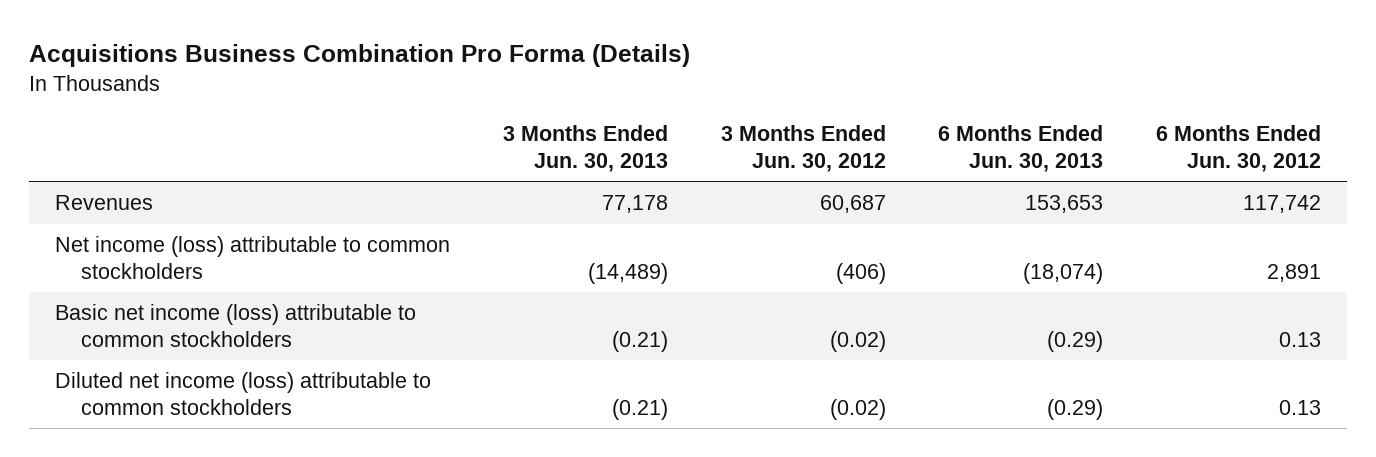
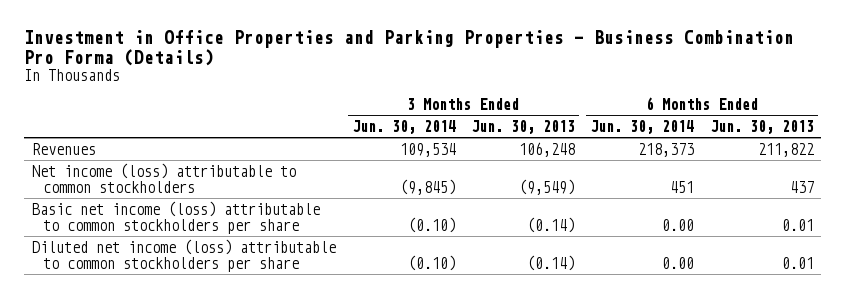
[28,44,690,68] Acquisitions Business Combination Pro Forma (Details) -> [24,29,795,66] Investment in Office Properties and Parking Properties - Business Combination Pro Forma (Details)
[720,125,886,172] 3 Months Ended Jun. 30, 2012 -> none
[1155,125,1321,172] 6 Months Ended Jun. 30, 2012 -> none
none -> [351,120,456,135] Jun. 30, 2014
none -> [590,120,695,135] Jun. 30, 2014
[601,195,668,214] 77,178 -> [518,141,575,157] 106,248
[1025,195,1104,214] 153,653 -> [757,142,814,157] 211,822
[587,262,668,284] (14,489) -> [518,178,575,195] (9,549)
[1023,262,1104,284] (18,074) -> [789,180,814,193] 437
[55,304,417,347] Basic net income (loss) attributable to common stockholders -> [32,200,321,234] Basic net income (loss) attributable to common stockholders per share
[611,330,668,352] (0.21) -> [526,216,575,233] (0.14)
[1047,330,1104,352] (0.29) -> [781,218,814,231] 0.01
[55,372,432,415] Diluted net income (loss) attributable to common stockholders -> [32,238,337,272] Diluted net income (loss) attributable to common stockholders per share
[611,398,668,420] (0.21) -> [526,254,575,271] (0.14)
[1047,398,1104,420] (0.29) -> [781,256,814,269] 0.01

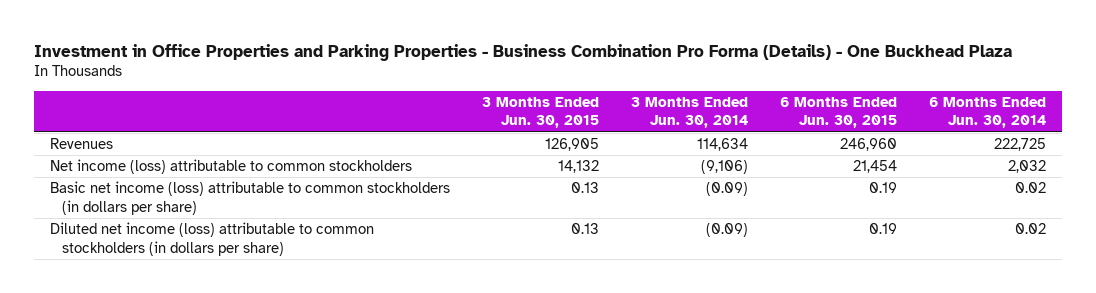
[24,29,795,66] Investment in Office Properties and Parking Properties - Business Combination Pro Forma (Details) -> [34,43,1013,61] Investment in Office Properties and Parking Properties - Business Combination Pro Forma (Details) - One Buckhead Plaza
[470,120,575,135] Jun. 30, 2013 -> none
[709,120,814,135] Jun. 30, 2013 -> none
none -> [482,96,600,129] 3 Months Ended Jun. 30, 2015
none -> [779,96,897,129] 6 Months Ended Jun. 30, 2015
[399,142,456,157] 109,534 -> [696,137,748,151] 114,634
[638,142,695,157] 218,373 -> [993,137,1046,151] 222,725
[399,178,456,195] (9,845) -> [700,159,748,174] (9,106)
[670,180,695,193] 451 -> [1007,159,1046,173] 2,032
[32,200,321,234] Basic net income (loss) attributable to common stockholders per share -> [50,180,451,215] Basic net income (loss) attributable to common stockholders (in dollars per share)
[407,216,456,233] (0.10) -> [705,181,748,196] (0.09)
[662,218,695,231] 0.00 -> [1014,181,1046,193] 0.02
[32,238,337,272] Diluted net income (loss) attributable to common stockholders per share -> [50,221,375,256] Diluted net income (loss) attributable to common stockholders (in dollars per share)
[407,254,456,271] (0.10) -> [705,222,748,237] (0.09)
[662,256,695,269] 0.00 -> [1014,222,1046,234] 0.02

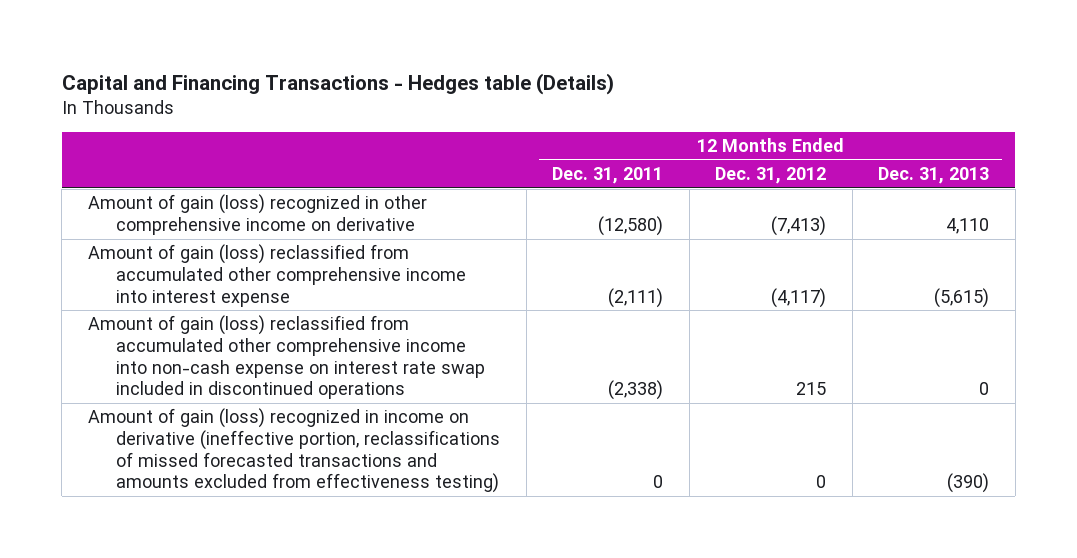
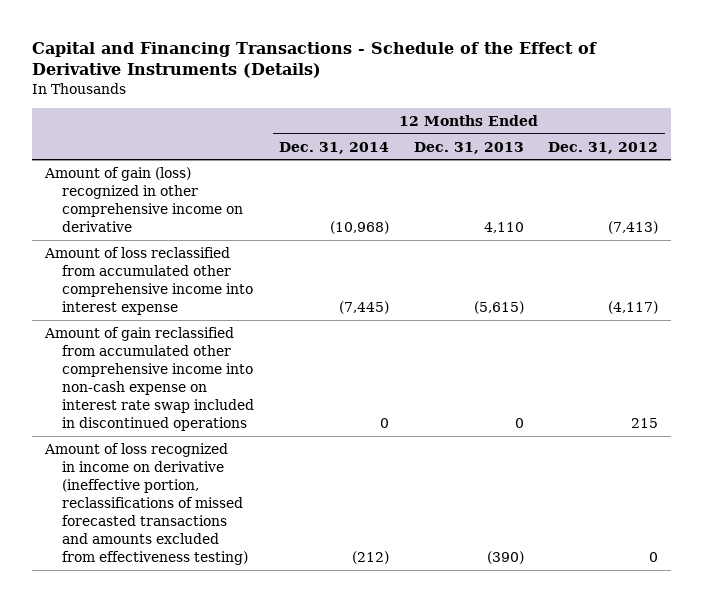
[61,72,614,95] Capital and Financing Transactions - Hedges table (Details) -> [32,41,598,79] Capital and Financing Transactions - Schedule of the Effect of Derivative Instruments (Details)
[552,166,664,184] Dec. 31, 2011 -> none
none -> [278,141,389,154] Dec. 31, 2014
[87,244,467,307] Amount of gain (loss) reclassified from accumulated other comprehensive income into interest expense -> [43,247,254,315] Amount of loss reclassified from accumulated other comprehensive income into interest expense
[87,315,486,400] Amount of gain (loss) reclassified from accumulated other comprehensive income into non-cash expense on interest rate swap included in discontinued operations -> [43,327,255,431] Amount of gain reclassified from accumulated other comprehensive income into non-cash expense on interest rate swap included in discontinued operations
[87,408,501,494] Amount of gain (loss) recognized in income on derivative (ineffective portion, reclassifications of missed forecasted transactions and amounts excluded from effectiveness testing) -> [43,443,249,565] Amount of loss recognized in income on derivative (ineffective portion, reclassifications of missed forecasted transactions and amounts excluded from effectiveness testing)

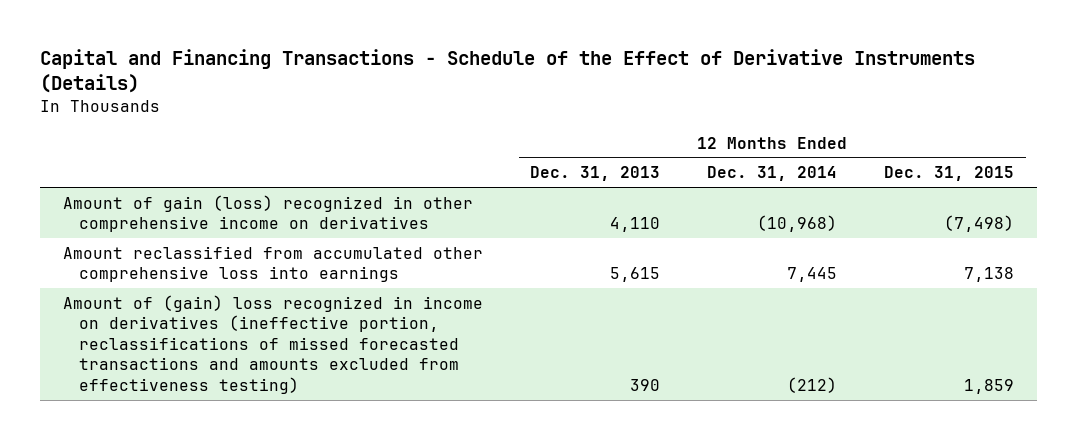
[548,141,659,154] Dec. 31, 2012 -> none
none -> [883,166,1014,182] Dec. 31, 2015
[43,327,255,431] Amount of gain reclassified from accumulated other comprehensive income into non-cash expense on interest rate swap included in discontinued operations -> none
[43,167,244,232] Amount of gain (loss) recognized in other comprehensive income on derivative -> [63,194,474,233] Amount of gain (loss) recognized in other comprehensive income on derivatives
[43,247,254,315] Amount of loss reclassified from accumulated other comprehensive income into interest expense -> [63,245,484,283] Amount reclassified from accumulated other comprehensive loss into earnings
[338,300,389,314] (7,445) -> [787,267,838,283] 7,445
[473,300,524,314] (5,615) -> [610,267,661,283] 5,615
[43,443,249,565] Amount of loss recognized in income on derivative (ineffective portion, reclassifications of missed forecasted transactions and amounts excluded from effectiveness testing) -> [63,294,484,395] Amount of (gain) loss recognized in income on derivatives (ineffective portion, reclassifications of missed forecasted transactions and amounts excluded from effectiveness testing)
[486,550,524,564] (390) -> [630,379,661,392] 390

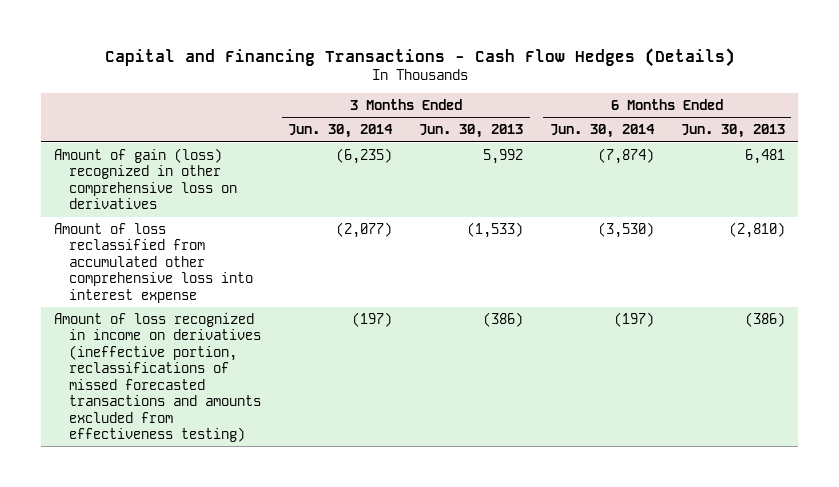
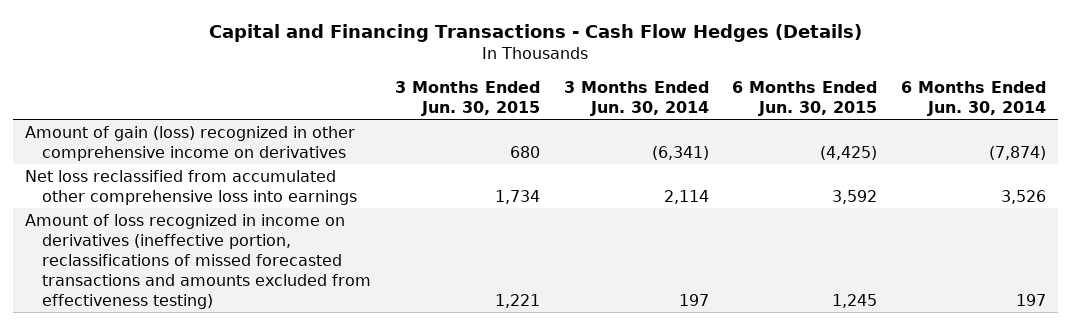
[419,124,524,139] Jun. 30, 2013 -> none
[680,124,785,139] Jun. 30, 2013 -> none
none -> [394,80,540,116] 3 Months Ended Jun. 30, 2015
none -> [732,80,878,116] 6 Months Ended Jun. 30, 2015
[54,147,238,210] Amount of gain (loss) recognized in other comprehensive loss on derivatives -> [24,125,355,161] Amount of gain (loss) recognized in other comprehensive income on derivatives
[336,147,393,164] (6,235) -> [651,145,709,160] (6,341)
[54,222,254,303] Amount of loss reclassified from accumulated other comprehensive loss into interest expense -> [24,169,358,205] Net loss reclassified from accumulated other comprehensive loss into earnings
[336,221,393,238] (2,077) -> [663,189,709,204] 2,114
[597,221,654,238] (3,530) -> [1000,189,1046,204] 3,526
[352,311,393,327] (197) -> [678,293,709,306] 197
[613,311,654,327] (197) -> [1015,293,1046,306] 197

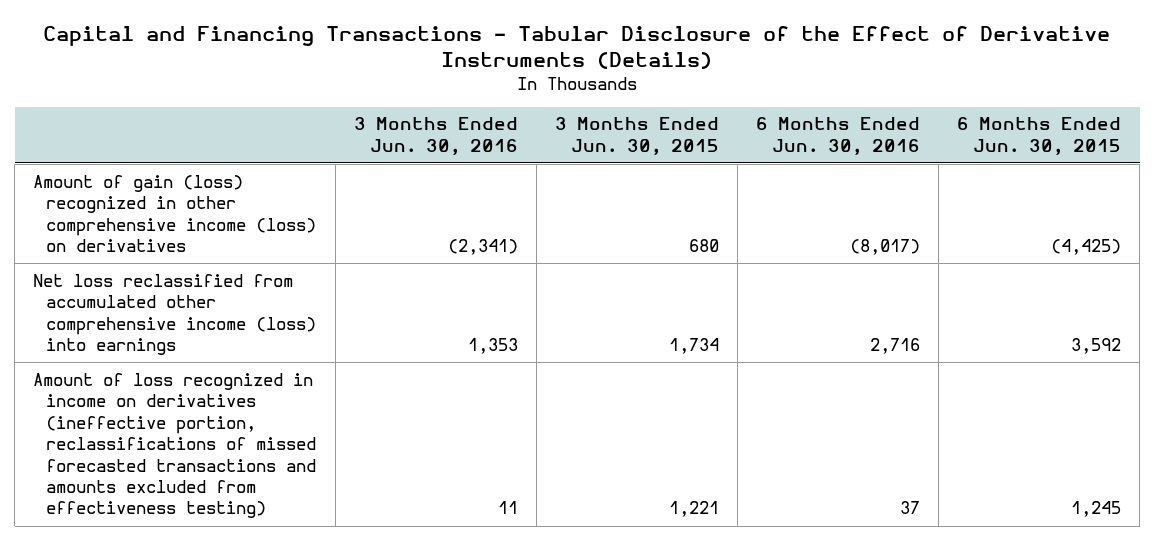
[209,23,863,42] Capital and Financing Transactions - Cash Flow Hedges (Details) -> [43,25,1111,69] Capital and Financing Transactions - Tabular Disclosure of the Effect of Derivative Instruments (Details)
[563,80,709,116] 3 Months Ended Jun. 30, 2014 -> none
[900,80,1046,116] 6 Months Ended Jun. 30, 2014 -> none
none -> [353,117,518,155] 3 Months Ended Jun. 30, 2016
none -> [755,117,920,155] 6 Months Ended Jun. 30, 2016
[24,125,355,161] Amount of gain (loss) recognized in other comprehensive income on derivatives -> [33,174,317,253] Amount of gain (loss) recognized in other comprehensive income (loss) on derivatives
[24,169,358,205] Net loss reclassified from accumulated other comprehensive loss into earnings -> [33,273,317,356] Net loss reclassified from accumulated other comprehensive income (loss) into earnings

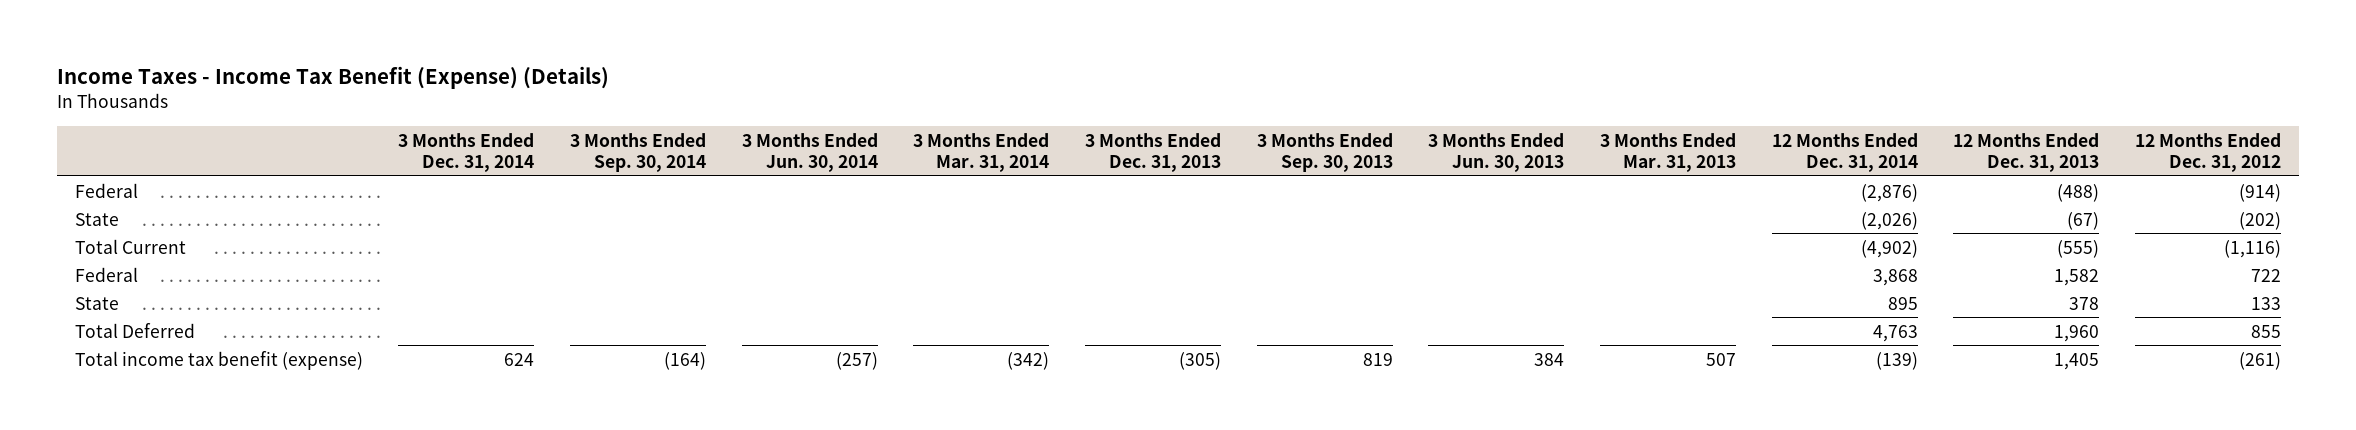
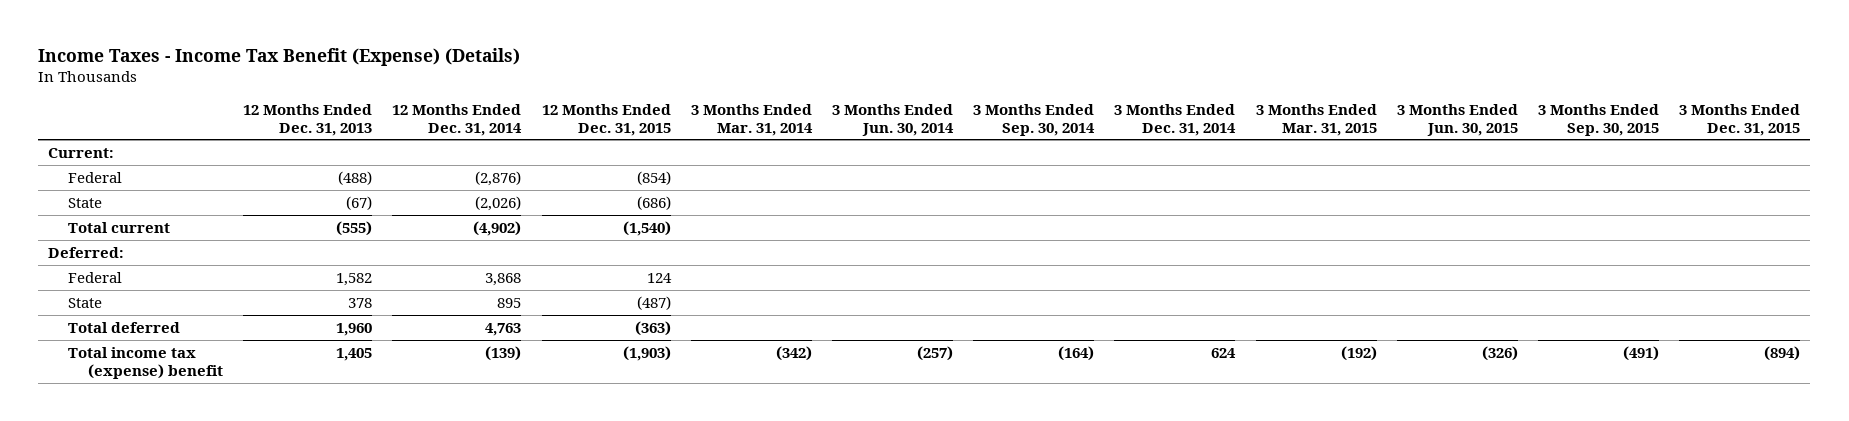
[1085,132,1222,173] 3 Months Ended Dec. 31, 2013 -> none
[1256,132,1393,173] 3 Months Ended Sep. 30, 2013 -> none
[1428,132,1565,173] 3 Months Ended Jun. 30, 2013 -> none
[1600,132,1737,173] 3 Months Ended Mar. 31, 2013 -> none
[2135,132,2282,173] 12 Months Ended Dec. 31, 2012 -> none
none -> [541,103,671,136] 12 Months Ended Dec. 31, 2015
none -> [1255,103,1377,136] 3 Months Ended Mar. 31, 2015
none -> [1396,103,1518,136] 3 Months Ended Jun. 30, 2015
none -> [1537,103,1659,136] 3 Months Ended Sep. 30, 2015
none -> [1679,103,1801,136] 3 Months Ended Dec. 31, 2015
none -> [48,147,115,158] Current:
[74,238,186,254] Total Current -> [68,221,171,233] Total current
none -> [48,246,125,258] Deferred:
[74,322,195,338] Total Deferred -> [68,321,181,333] Total deferred
[74,350,363,370] Total income tax benefit (expense) -> [68,346,224,379] Total income tax (expense) benefit

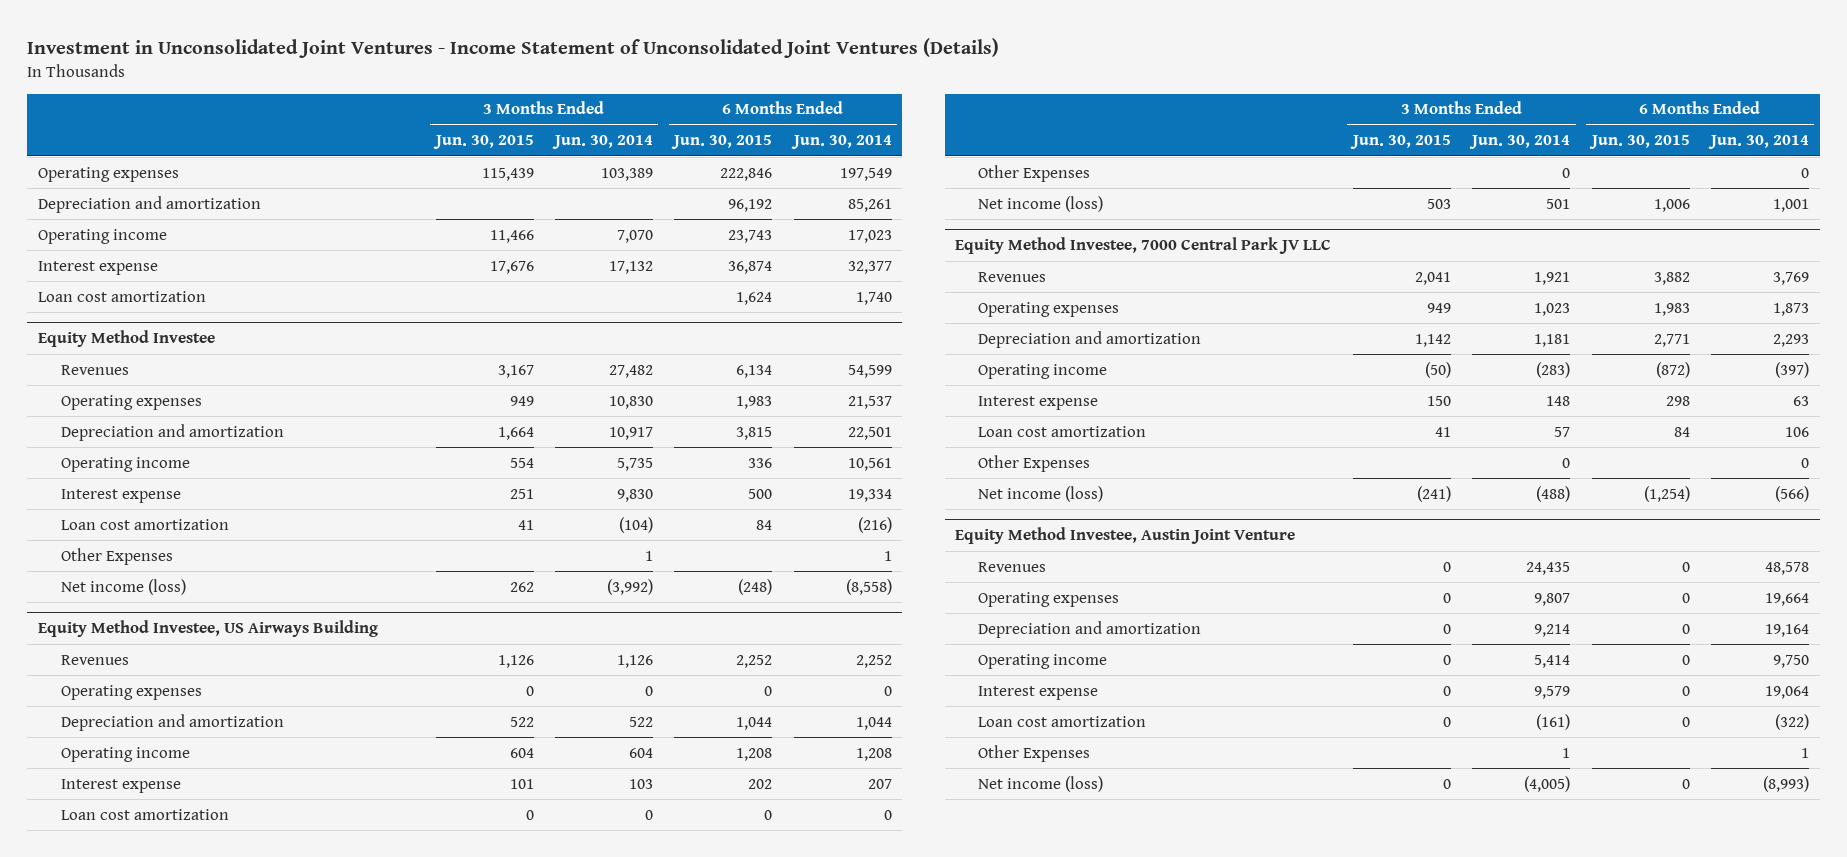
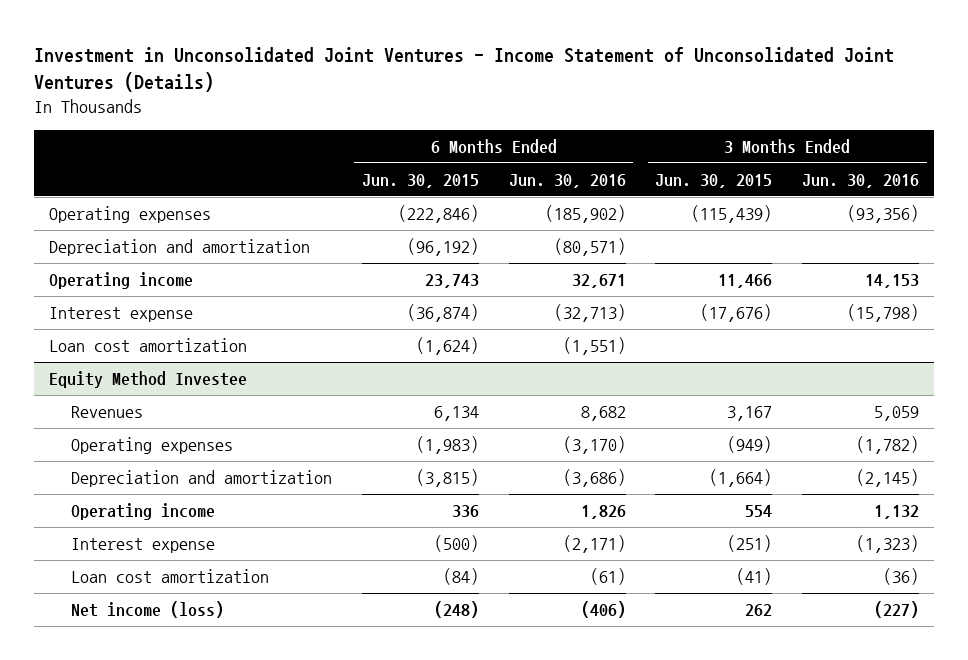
[551,135,653,150] Jun. 30, 2014 -> none
[790,135,892,150] Jun. 30, 2014 -> none
none -> [508,174,626,189] Jun. 30, 2016
none -> [802,174,920,189] Jun. 30, 2016
[481,167,534,181] 115,439 -> [691,205,773,224] (115,439)
[720,167,773,181] 222,846 -> [397,205,479,224] (222,846)
[728,198,773,212] 96,192 -> [406,238,479,257] (96,192)
[489,260,534,274] 17,676 -> [700,304,773,323] (17,676)
[728,260,773,274] 36,874 -> [406,304,479,323] (36,874)
[736,291,773,305] 1,624 -> [415,337,479,356] (1,624)
[509,395,534,406] 949 -> [727,436,773,454] (949)
[736,395,773,409] 1,983 -> [415,436,479,455] (1,983)
[497,426,534,440] 1,664 -> [709,469,773,488] (1,664)
[736,426,773,440] 3,815 -> [415,469,479,488] (3,815)
[61,547,174,565] Other Expenses -> none
[509,488,534,499] 251 -> [727,535,773,553] (251)
[748,488,773,499] 500 -> [433,535,479,553] (500)
[517,519,534,530] 41 -> [736,568,773,586] (41)
[756,519,773,530] 84 -> [442,568,479,586] (84)
[38,620,379,638] Equity Method Investee, US Airways Building -> none
[61,654,130,665] Revenues -> none
[61,684,203,700] Operating expenses -> none
[61,713,285,731] Depreciation and amortization -> none
[61,746,191,762] Operating income -> none
[61,778,182,793] Interest expense -> none
[61,808,230,820] Loan cost amortization -> none
[978,164,1091,182] Other Expenses -> none
[978,195,1104,212] Net income (loss) -> none
[955,237,1332,255] Equity Method Investee, 7000 Central Park JV LLC -> none
[978,271,1047,282] Revenues -> none
[978,301,1120,317] Operating expenses -> none
[978,330,1202,348] Depreciation and amortization -> none
[978,363,1108,379] Operating income -> none
[978,395,1099,410] Interest expense -> none
[978,425,1147,437] Loan cost amortization -> none
[978,454,1091,472] Other Expenses -> none
[978,485,1104,502] Net income (loss) -> none
[955,527,1296,545] Equity Method Investee, Austin Joint Venture -> none
[978,561,1047,572] Revenues -> none
[978,591,1120,607] Operating expenses -> none
[978,620,1202,638] Depreciation and amortization -> none
[978,653,1108,669] Operating income -> none
[978,685,1099,700] Interest expense -> none
[978,715,1147,727] Loan cost amortization -> none
[978,744,1091,762] Other Expenses -> none
[978,775,1104,792] Net income (loss) -> none

